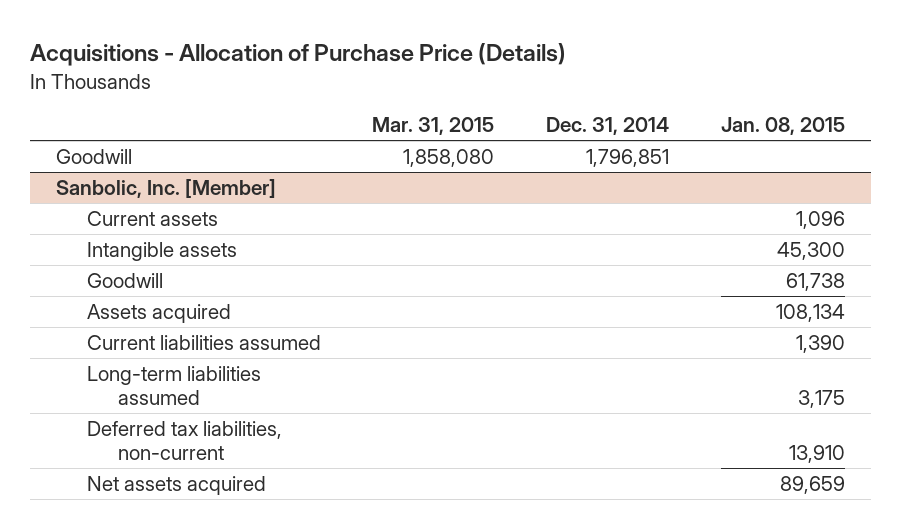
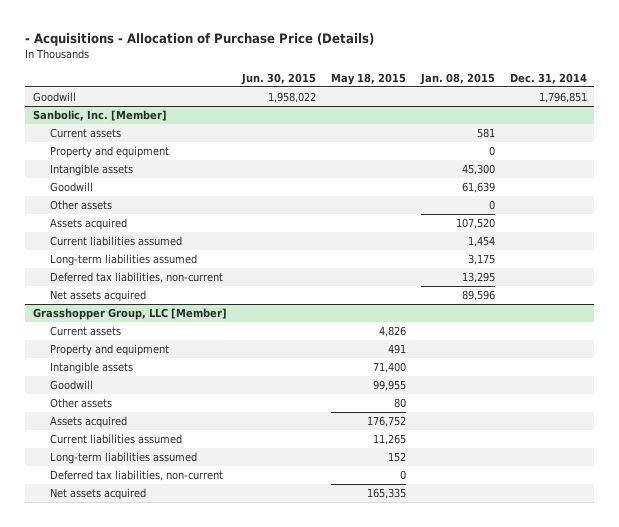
[29,43,566,67] Acquisitions - Allocation of Purchase Price (Details) -> [25,32,375,46] - Acquisitions - Allocation of Purchase Price (Details)
[372,116,495,135] Mar. 31, 2015 -> none
none -> [240,73,316,86] Jun. 30, 2015
none -> [330,73,406,86] May 18, 2015
[795,211,845,230] 1,096 -> [476,127,495,138] 581
none -> [49,145,169,158] Property and equipment
[785,273,845,292] 61,738 -> [461,181,495,193] 61,639
none -> [49,199,112,210] Other assets
[775,304,845,323] 108,134 -> [455,217,495,229] 107,520
[795,335,845,354] 1,390 -> [467,235,495,247] 1,454
[788,444,845,463] 13,910 -> [461,271,495,283] 13,295
[779,476,845,495] 89,659 -> [461,289,495,301] 89,596
none -> [32,307,227,320] Grasshopper Group, LLC [Member]
none -> [49,325,121,336] Current assets
none -> [49,343,169,356] Property and equipment
none -> [49,361,133,374] Intangible assets
none -> [49,379,93,390] Goodwill
none -> [49,397,112,408] Other assets
none -> [49,415,127,428] Assets acquired
none -> [49,433,182,444] Current liabilities assumed
none -> [49,451,197,464] Long-term liabilities assumed
none -> [49,469,223,481] Deferred tax liabilities, non-current
none -> [49,487,146,500] Net assets acquired

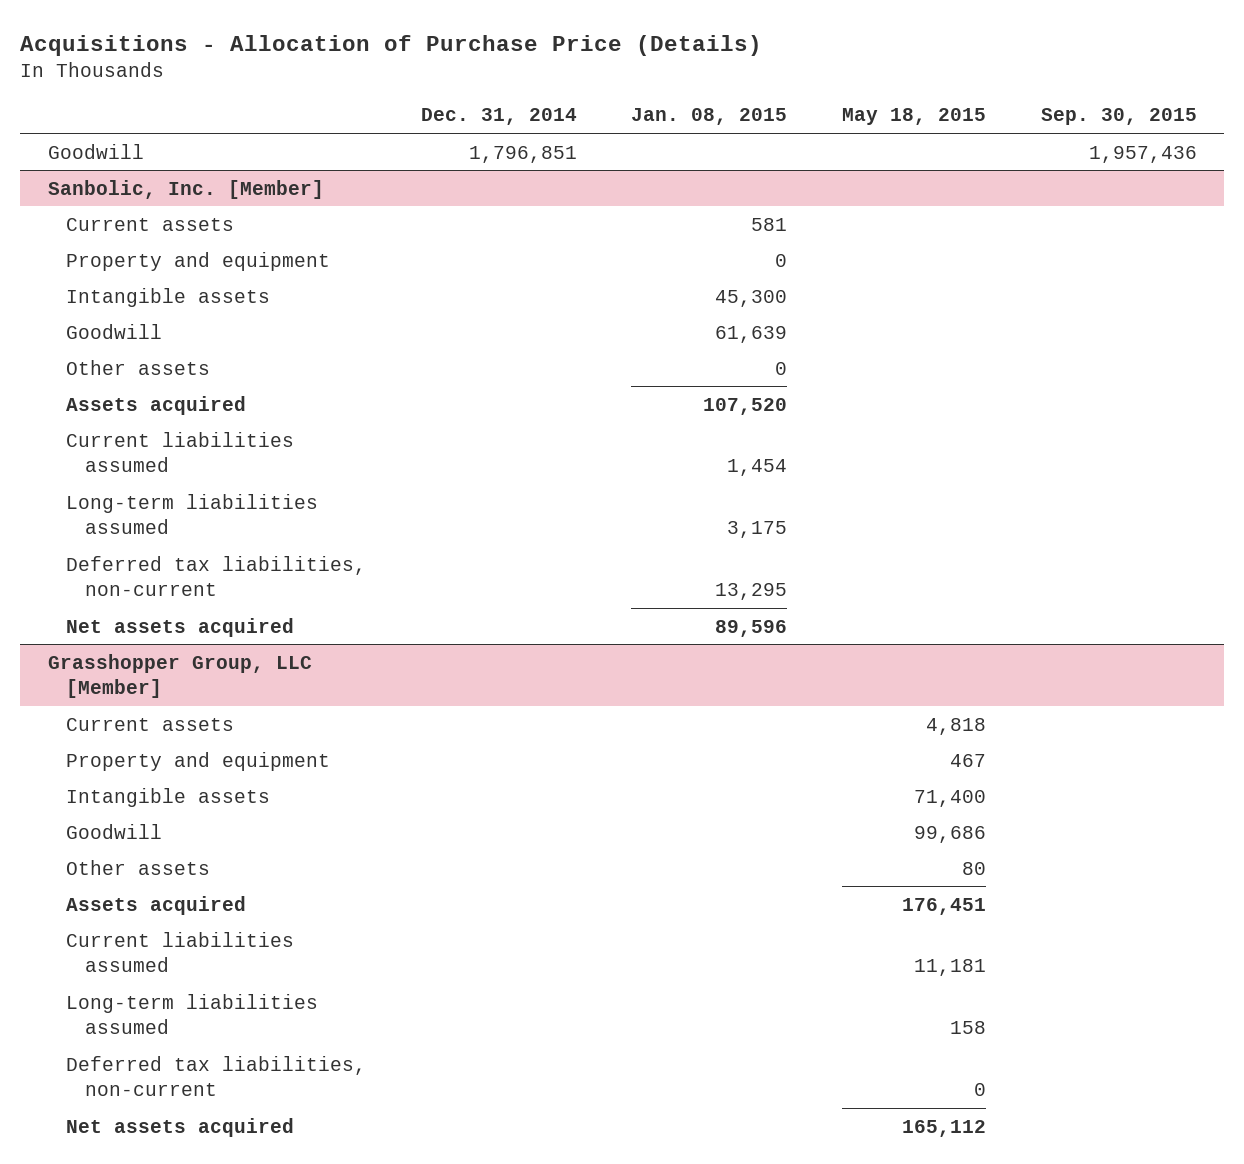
[25,32,375,46] - Acquisitions - Allocation of Purchase Price (Details) -> [20,34,763,56] Acquisitions - Allocation of Purchase Price (Details)
[240,73,316,86] Jun. 30, 2015 -> none
none -> [1040,108,1197,126] Sep. 30, 2015
[378,325,406,337] 4,826 -> [926,717,987,735] 4,818
[387,343,406,354] 491 -> [950,753,987,767] 467
[372,379,406,391] 99,955 -> [914,825,987,843] 99,686
[366,415,406,427] 176,752 -> [902,897,987,915] 176,451
[372,433,406,445] 11,265 -> [914,958,987,976] 11,181
[387,451,406,462] 152 -> [950,1020,987,1034] 158
[366,487,406,499] 165,335 -> [902,1119,987,1137] 165,112

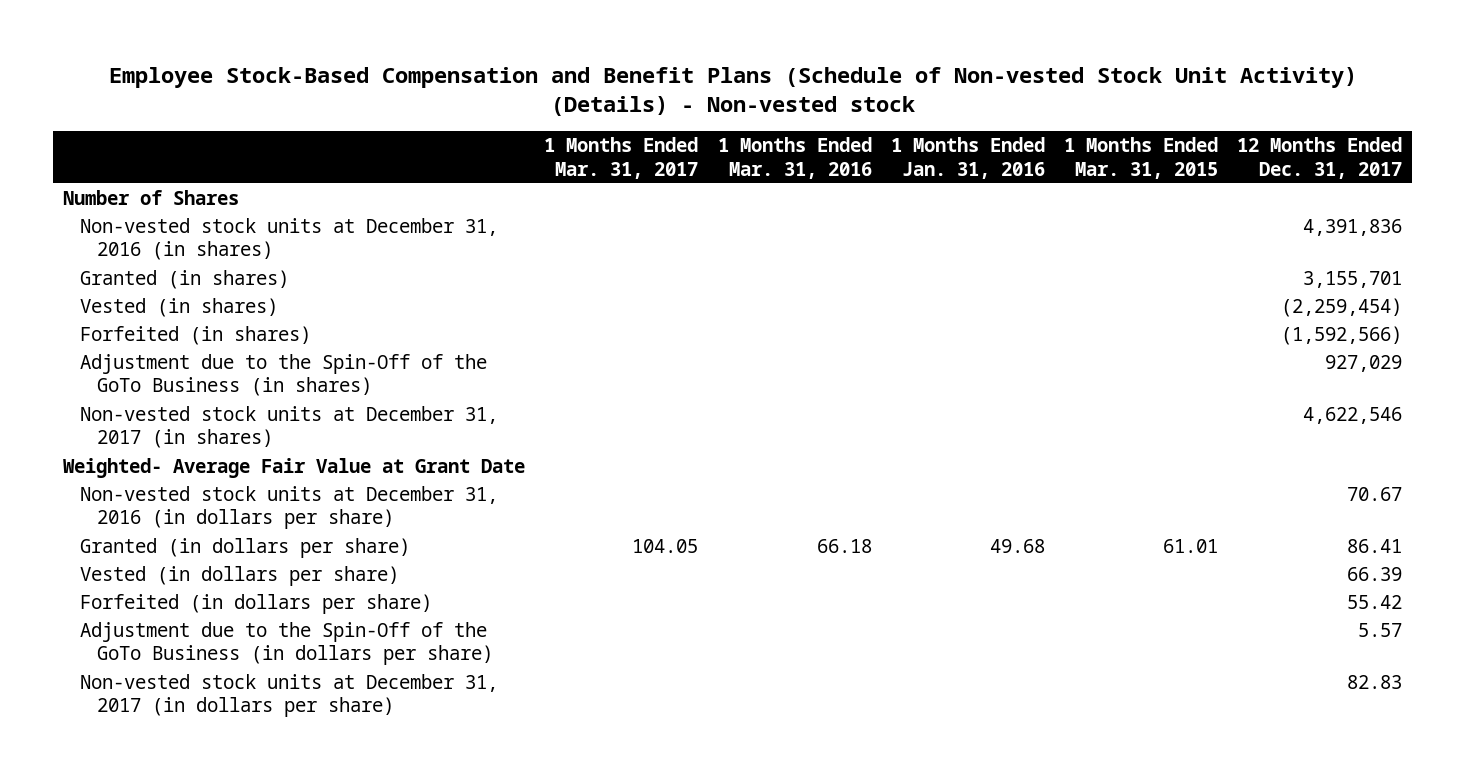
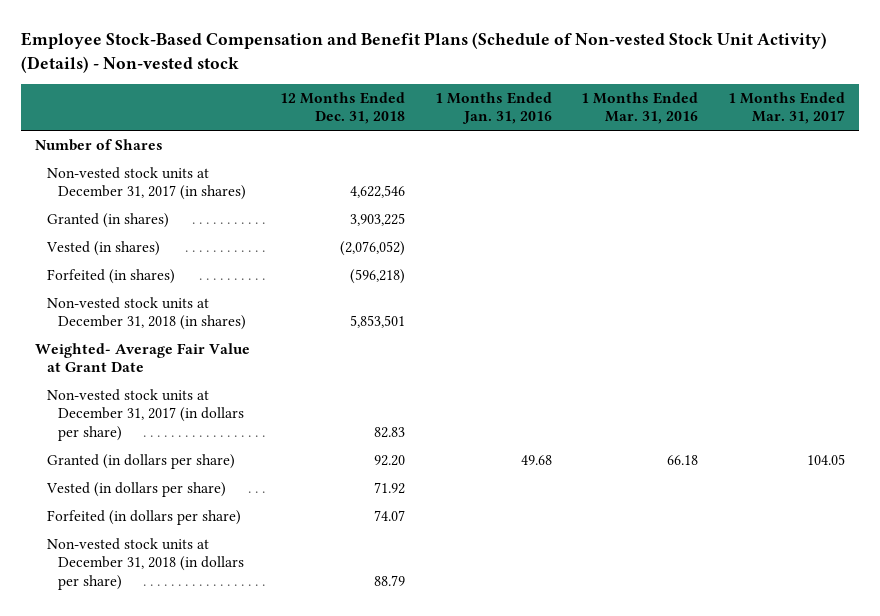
[1064,137,1219,179] 1 Months Ended Mar. 31, 2015 -> none
[1237,137,1403,179] 12 Months Ended Dec. 31, 2017 -> none
none -> [280,92,406,125] 12 Months Ended Dec. 31, 2018
[79,217,498,261] Non-vested stock units at December 31, 2016 (in shares) -> none
[79,405,498,449] Non-vested stock units at December 31, 2017 (in shares) -> [46,167,247,201] Non-vested stock units at December 31, 2017 (in shares)
[79,353,487,397] Adjustment due to the Spin-Off of the GoTo Business (in shares) -> none
none -> [46,297,247,331] Non-vested stock units at December 31, 2018 (in shares)
[79,485,498,530] Non-vested stock units at December 31, 2016 (in dollars per share) -> none
[79,673,498,718] Non-vested stock units at December 31, 2017 (in dollars per share) -> [46,389,245,441] Non-vested stock units at December 31, 2017 (in dollars per share)
[79,621,493,666] Adjustment due to the Spin-Off of the GoTo Business (in dollars per share) -> none
none -> [46,538,245,590] Non-vested stock units at December 31, 2018 (in dollars per share)

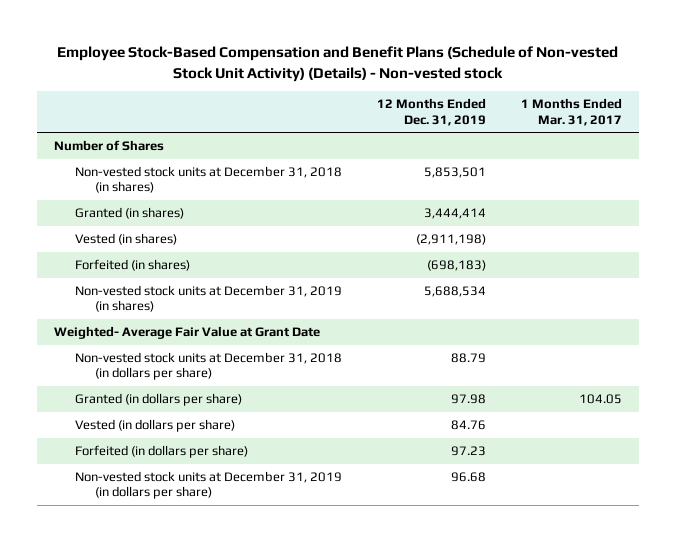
[280,92,406,125] 12 Months Ended Dec. 31, 2018 -> none
[434,92,552,125] 1 Months Ended Jan. 31, 2016 -> none
[581,92,699,125] 1 Months Ended Mar. 31, 2016 -> none
none -> [376,98,486,126] 12 Months Ended Dec. 31, 2019
[46,167,247,201] Non-vested stock units at December 31, 2017 (in shares) -> none
[46,297,247,331] Non-vested stock units at December 31, 2018 (in shares) -> [74,166,342,194] Non-vested stock units at December 31, 2018 (in shares)
none -> [74,285,342,313] Non-vested stock units at December 31, 2019 (in shares)
[46,389,245,441] Non-vested stock units at December 31, 2017 (in dollars per share) -> none
[46,538,245,590] Non-vested stock units at December 31, 2018 (in dollars per share) -> [74,352,342,381] Non-vested stock units at December 31, 2018 (in dollars per share)
none -> [74,471,342,500] Non-vested stock units at December 31, 2019 (in dollars per share)

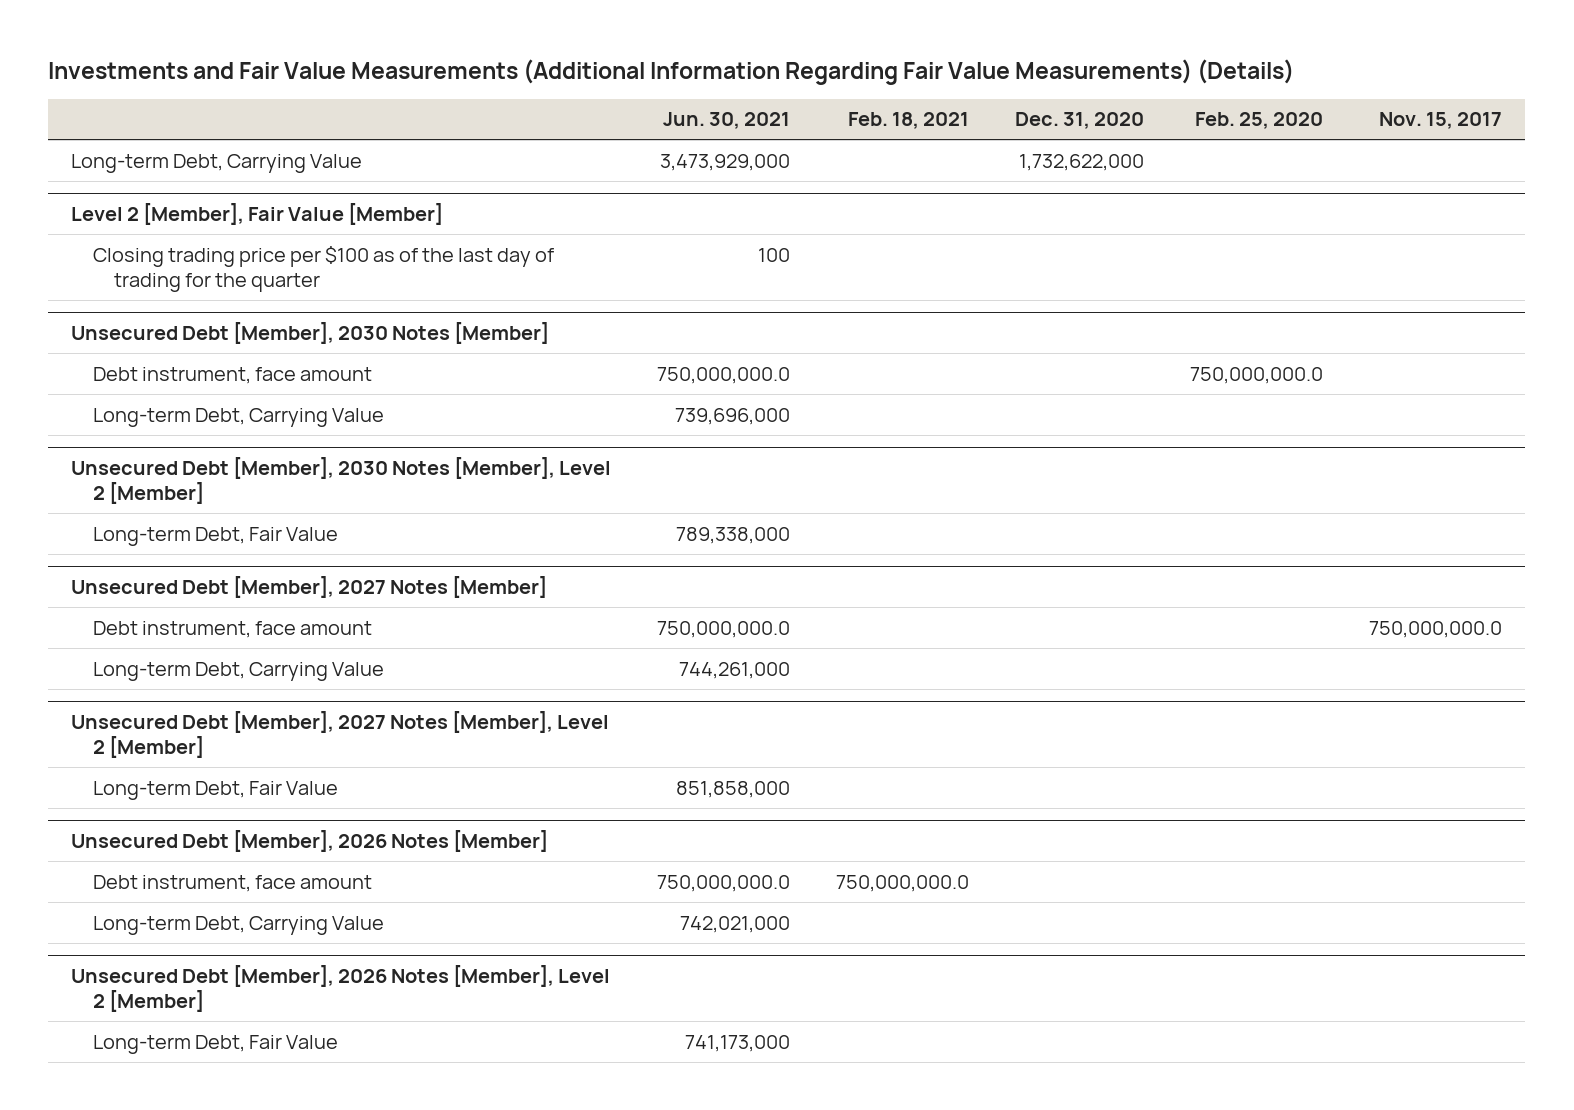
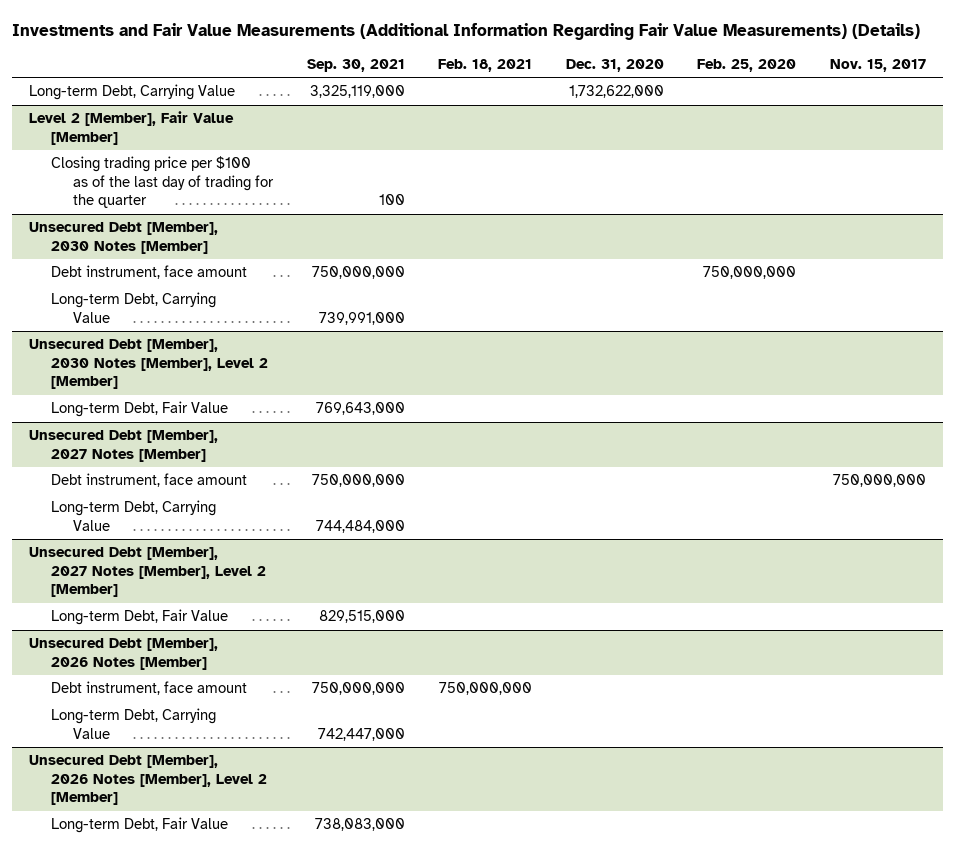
[663,112,791,130] Jun. 30, 2021 -> none
none -> [306,58,405,72] Sep. 30, 2021
[1190,366,1324,384] 750,000,000.0 -> [703,266,797,280] 750,000,000
[1369,620,1503,638] 750,000,000.0 -> [832,474,926,488] 750,000,000
[836,874,970,892] 750,000,000.0 -> [439,682,533,696] 750,000,000

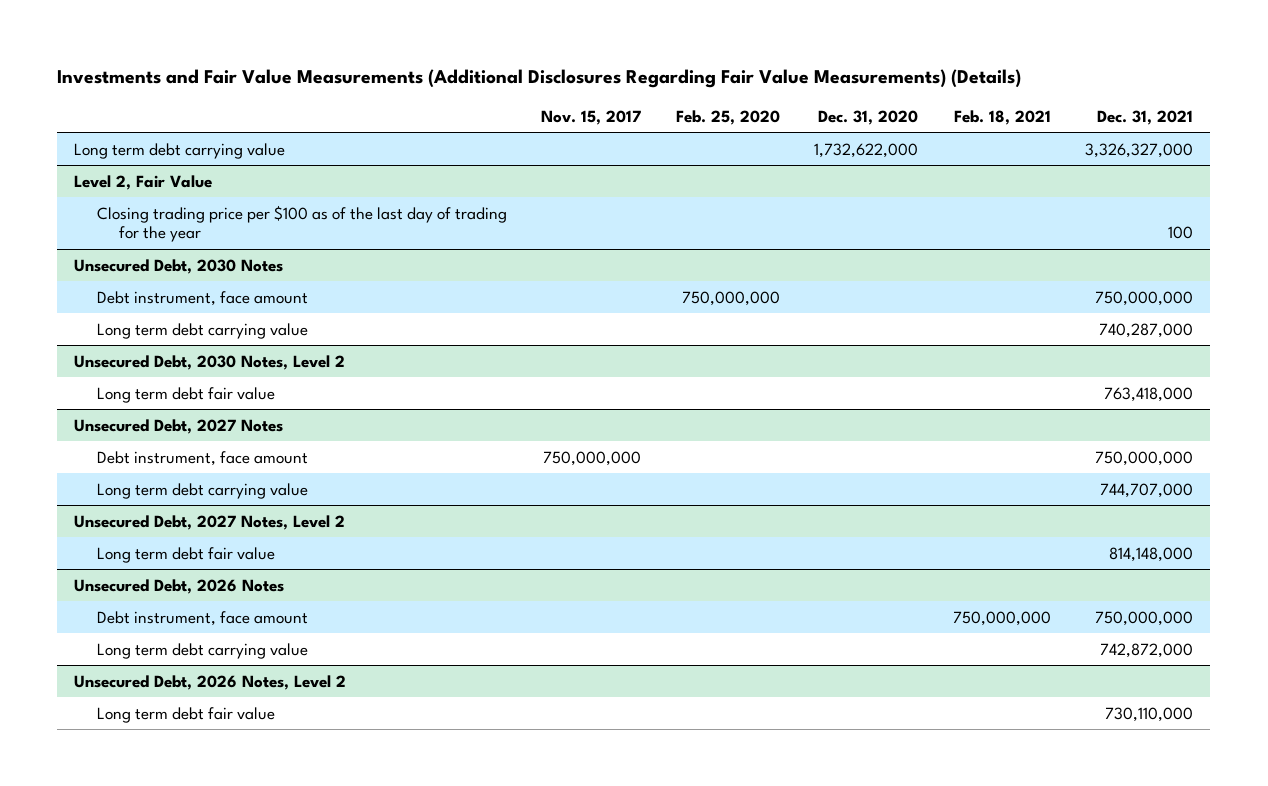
[12,22,921,40] Investments and Fair Value Measurements (Additional Information Regarding Fair Value Measurements) (Details) -> [57,69,1022,89] Investments and Fair Value Measurements (Additional Disclosures Regarding Fair Value Measurements) (Details)
[306,58,405,72] Sep. 30, 2021 -> none
none -> [1097,109,1194,125] Dec. 31, 2021
[29,84,236,101] Long-term Debt, Carrying Value -> [74,142,286,159] Long term debt carrying value
[29,111,235,145] Level 2 [Member], Fair Value [Member] -> [74,174,213,190] Level 2, Fair Value
[51,156,275,209] Closing trading price per $100 as of the last day of trading for the quarter -> [96,204,507,243] Closing trading price per $100 as of the last day of trading for the year
[29,222,219,254] Unsecured Debt [Member], 2030 Notes [Member] -> [74,258,284,274] Unsecured Debt, 2030 Notes
[51,292,217,323] Long-term Debt, Carrying Value -> [96,322,308,339] Long term debt carrying value
[29,339,269,390] Unsecured Debt [Member], 2030 Notes [Member], Level 2 [Member] -> [74,354,346,370] Unsecured Debt, 2030 Notes, Level 2
[51,401,229,418] Long-term Debt, Fair Value -> [96,386,275,403] Long term debt fair value
[29,430,219,462] Unsecured Debt [Member], 2027 Notes [Member] -> [74,418,284,434] Unsecured Debt, 2027 Notes
[51,500,217,531] Long-term Debt, Carrying Value -> [96,482,308,499] Long term debt carrying value
[29,547,267,598] Unsecured Debt [Member], 2027 Notes [Member], Level 2 [Member] -> [74,514,346,530] Unsecured Debt, 2027 Notes, Level 2
[51,609,229,626] Long-term Debt, Fair Value -> [96,546,275,563] Long term debt fair value
[29,638,219,670] Unsecured Debt [Member], 2026 Notes [Member] -> [74,578,285,594] Unsecured Debt, 2026 Notes
[51,708,217,739] Long-term Debt, Carrying Value -> [96,642,308,659] Long term debt carrying value
[29,755,268,806] Unsecured Debt [Member], 2026 Notes [Member], Level 2 [Member] -> [74,674,347,690] Unsecured Debt, 2026 Notes, Level 2
[51,817,229,834] Long-term Debt, Fair Value -> [96,706,275,723] Long term debt fair value

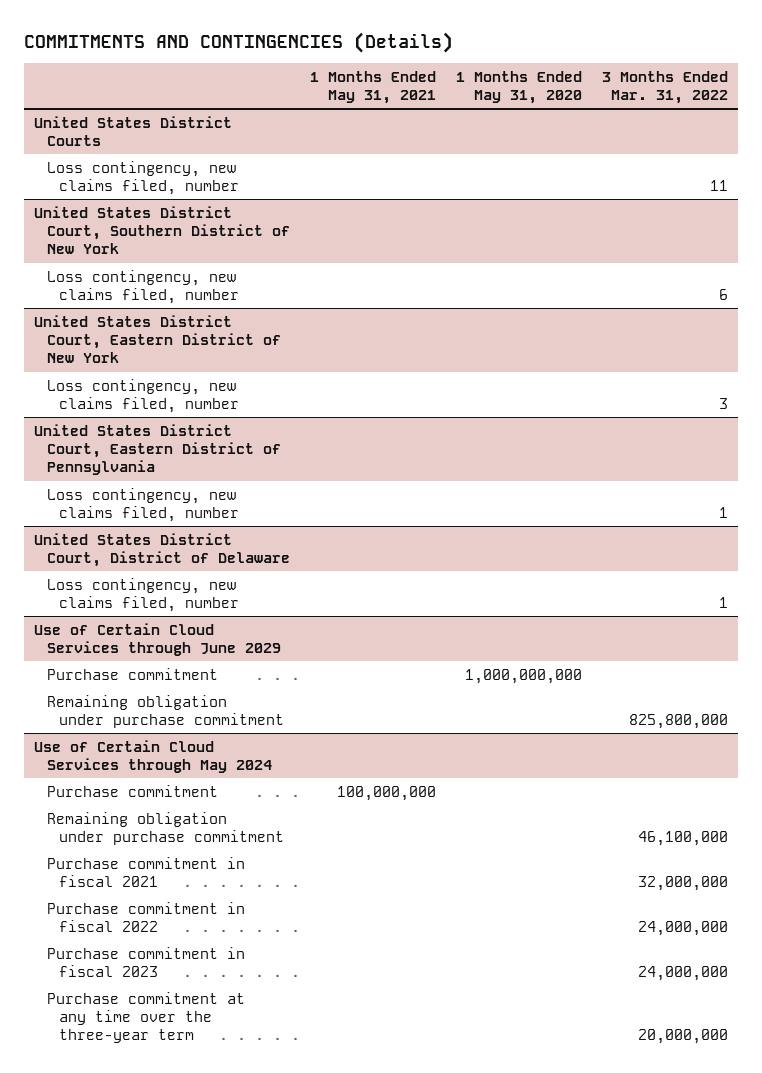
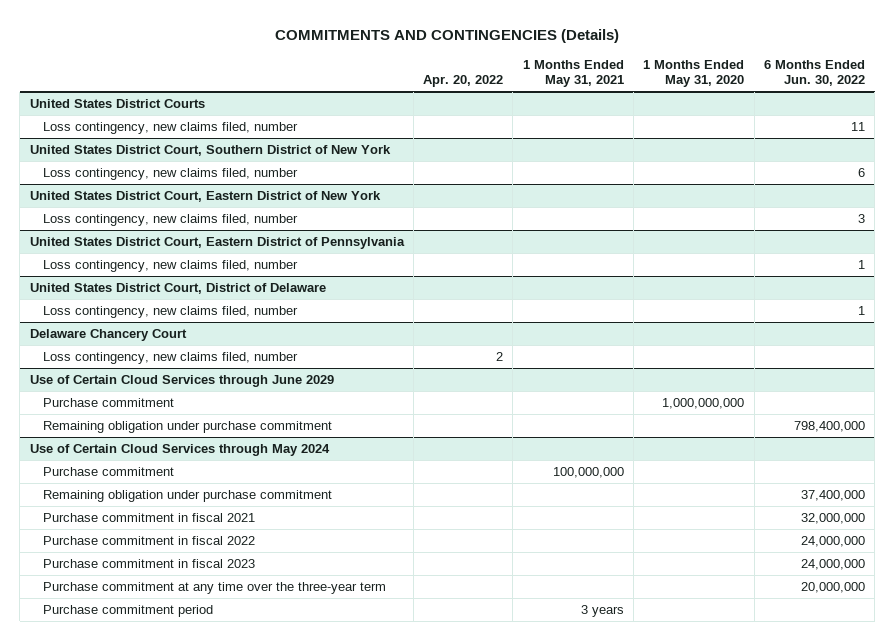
[601,70,728,104] 3 Months Ended Mar. 31, 2022 -> none
none -> [423,75,504,88] Apr. 20, 2022
none -> [763,60,865,87] 6 Months Ended Jun. 30, 2022
none -> [29,329,187,342] Delaware Chancery Court
none -> [43,352,299,365] Loss contingency, new claims filed, number
none -> [43,605,214,618] Purchase commitment period

